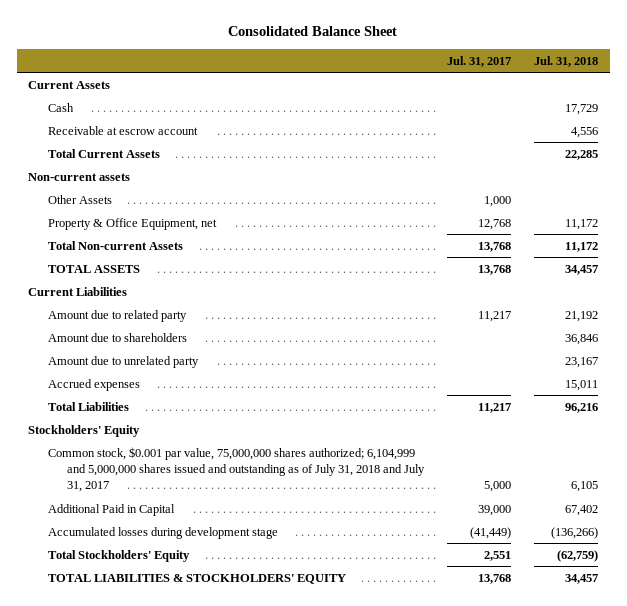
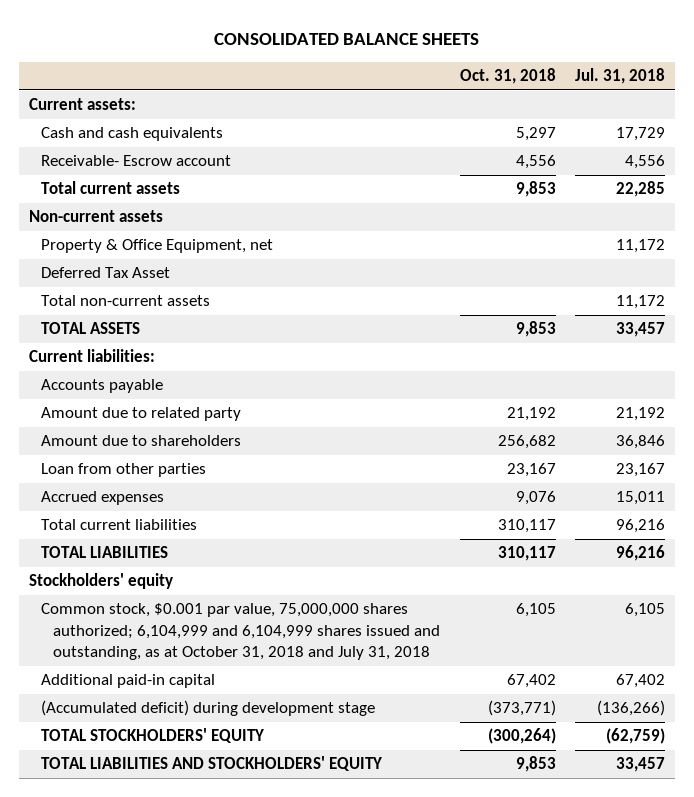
[228,26,398,37] Consolidated Balance Sheet -> [214,32,480,45] CONSOLIDATED BALANCE SHEETS
[447,55,512,67] Jul. 31, 2017 -> none
none -> [459,68,556,85] Oct. 31, 2018
[28,80,111,89] Current Assets -> [28,98,136,111] Current assets:
[47,102,74,112] Cash -> [41,127,224,142] Cash and cash equivalents
[47,125,198,135] Receivable at escrow account -> [41,155,232,167] Receivable- Escrow account
[47,148,160,158] Total Current Assets -> [41,181,181,195] Total current assets
[47,194,112,204] Other Assets -> none
none -> [41,267,171,279] Deferred Tax Asset
[47,240,183,250] Total Non-current Assets -> [41,295,211,307] Total non-current assets
[565,264,599,275] 34,457 -> [616,322,666,338] 33,457
[28,286,128,296] Current Liabilities -> [28,349,155,363] Current liabilities:
none -> [41,379,164,394] Accounts payable
[47,355,199,368] Amount due to unrelated party -> [41,463,207,478] Loan from other parties
none -> [41,519,198,531] Total current liabilities
[47,401,129,411] Total Liabilities -> [41,546,169,559] TOTAL LIABILITIES
[28,424,141,437] Stockholders' Equity -> [28,573,173,590] Stockholders' equity
[47,446,426,493] Common stock, $0.001 par value, 75,000,000 shares authorized; 6,104,999 and 5,000,000 shares issued and outstanding as of July 31, 2018 and July 31, 2017 -> [41,603,441,661] Common stock, $0.001 par value, 75,000,000 shares authorized; 6,104,999 and 6,104,999 shares issued and outstanding, as at October 31, 2018 and July 31, 2018
[47,503,175,516] Additional Paid in Capital -> [41,674,216,689] Additional paid-in capital
[47,526,278,539] Accumulated losses during development stage -> [41,700,376,717] (Accumulated deficit) during development stage
[47,549,190,562] Total Stockholders' Equity -> [41,728,265,744] TOTAL STOCKHOLDERS' EQUITY
[47,573,346,584] TOTAL LIABILITIES & STOCKHOLDERS' EQUITY -> [41,756,383,772] TOTAL LIABILITIES AND STOCKHOLDERS' EQUITY
[565,573,599,584] 34,457 -> [616,757,666,773] 33,457

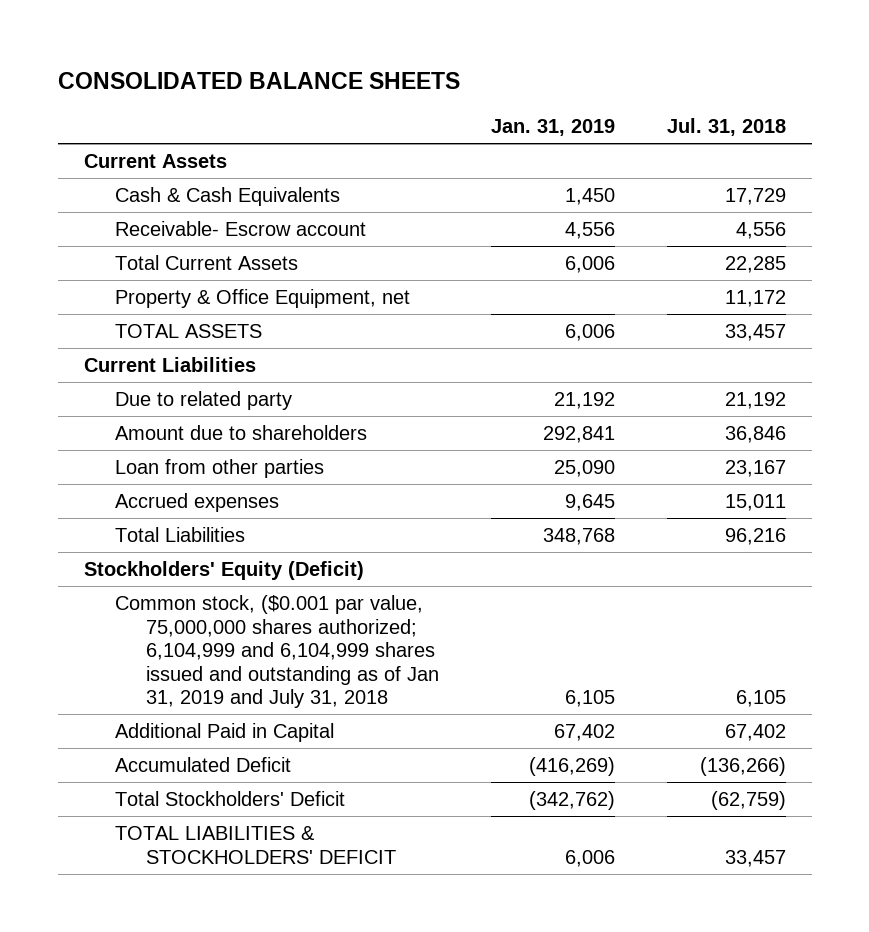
[459,68,556,85] Oct. 31, 2018 -> none
none -> [490,118,615,136] Jan. 31, 2019
[28,98,136,111] Current assets: -> [83,154,227,169] Current Assets
[41,127,224,142] Cash and cash equivalents -> [114,187,340,207] Cash & Cash Equivalents
[28,210,163,223] Non-current assets -> none
[41,181,181,195] Total current assets -> [114,255,298,271] Total Current Assets
[41,267,171,279] Deferred Tax Asset -> none
[41,295,211,307] Total non-current assets -> none
[41,379,164,394] Accounts payable -> none
[28,349,155,363] Current liabilities: -> [83,357,256,373] Current Liabilities
[41,407,242,422] Amount due to related party -> [114,391,292,411] Due to related party
[41,519,198,531] Total current liabilities -> none
[41,546,169,559] TOTAL LIABILITIES -> [114,527,245,543] Total Liabilities
[28,573,173,590] Stockholders' equity -> [83,561,364,581] Stockholders' Equity (Deficit)
[41,603,441,661] Common stock, $0.001 par value, 75,000,000 shares authorized; 6,104,999 and 6,104,999 shares issued and outstanding, as at October 31, 2018 and July 31, 2018 -> [114,595,439,709] Common stock, ($0.001 par value, 75,000,000 shares authorized; 6,104,999 and 6,104,999 shares issued and outstanding as of Jan 31, 2019 and July 31, 2018
[41,674,216,689] Additional paid-in capital -> [114,723,334,743] Additional Paid in Capital
[41,700,376,717] (Accumulated deficit) during development stage -> [114,757,291,773] Accumulated Deficit
[41,728,265,744] TOTAL STOCKHOLDERS' EQUITY -> [114,791,345,807] Total Stockholders' Deficit
[41,756,383,772] TOTAL LIABILITIES AND STOCKHOLDERS' EQUITY -> [114,826,396,864] TOTAL LIABILITIES & STOCKHOLDERS' DEFICIT

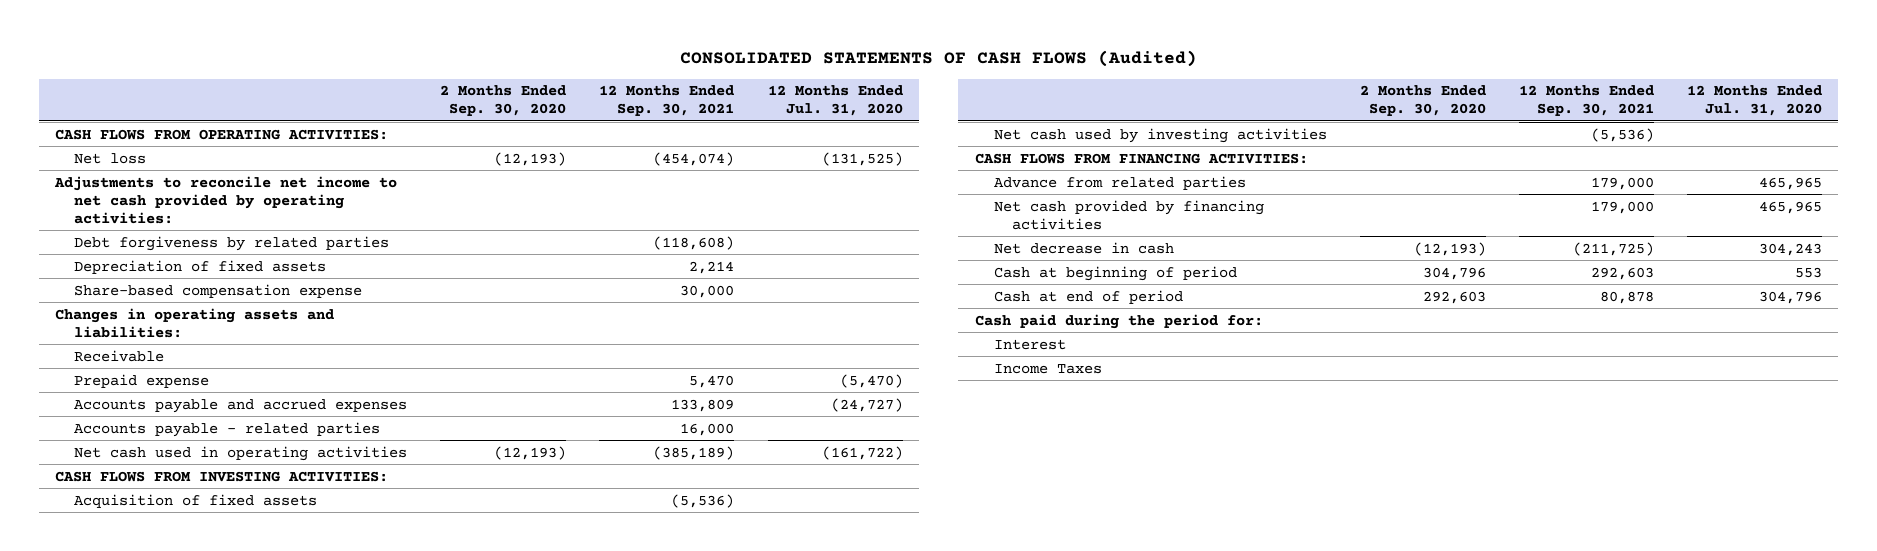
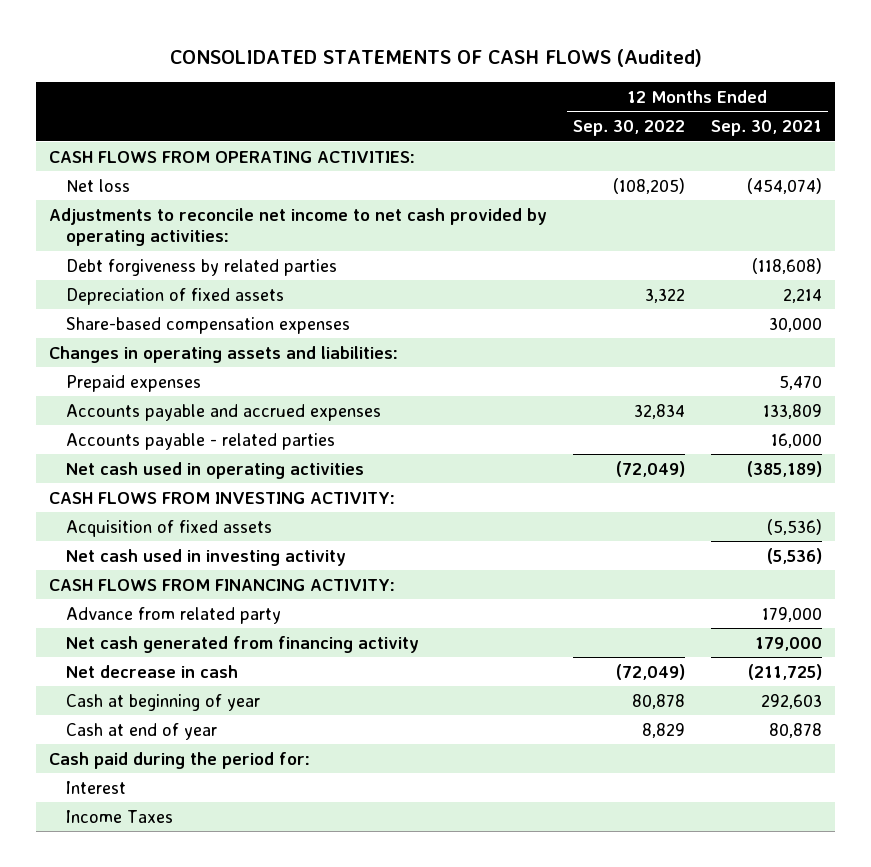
[440,85,567,117] 2 Months Ended Sep. 30, 2020 -> none
[767,85,903,117] 12 Months Ended Jul. 31, 2020 -> none
none -> [573,120,686,137] Sep. 30, 2022
[74,283,363,298] Share-based compensation expense -> [65,316,350,334] Share-based compensation expenses
[74,349,165,362] Receivable -> none
[74,373,210,388] Prepaid expense -> [65,374,201,392] Prepaid expenses
[55,470,389,482] CASH FLOWS FROM INVESTING ACTIVITIES: -> [49,491,396,504] CASH FLOWS FROM INVESTING ACTIVITY:
[993,127,1327,143] Net cash used by investing activities -> [65,548,346,566] Net cash used in investing activity
[974,152,1308,164] CASH FLOWS FROM FINANCING ACTIVITIES: -> [49,578,396,591] CASH FLOWS FROM FINANCING ACTIVITY:
[993,175,1246,190] Advance from related parties -> [65,606,281,624] Advance from related party
[993,199,1264,230] Net cash provided by financing activities -> [65,635,419,653] Net cash generated from financing activity
[993,265,1237,281] Cash at beginning of period -> [65,693,260,711] Cash at beginning of year
[993,289,1183,304] Cash at end of period -> [65,722,217,740] Cash at end of year

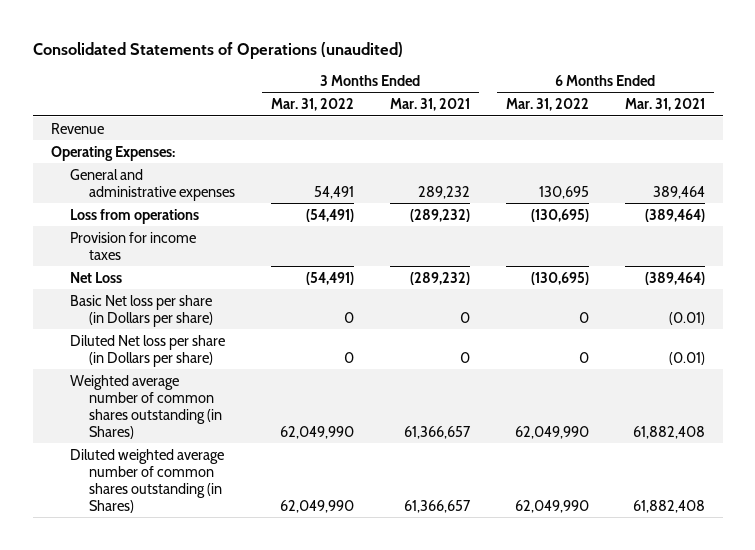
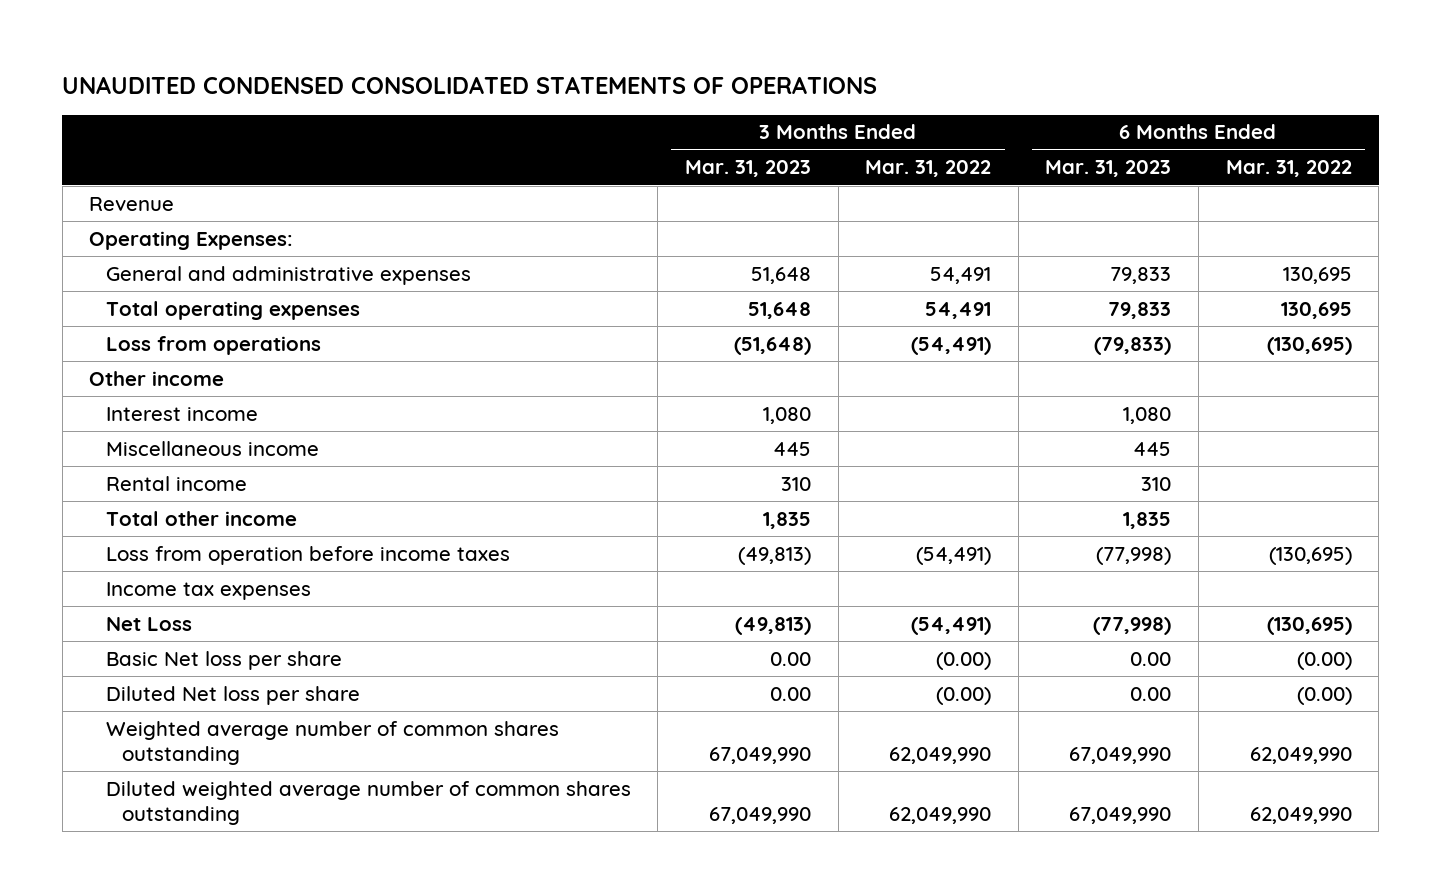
[32,42,403,60] Consolidated Statements of Operations (unaudited) -> [62,76,878,95] UNAUDITED CONDENSED CONSOLIDATED STATEMENTS OF OPERATIONS
[389,98,470,112] Mar. 31, 2021 -> none
[624,98,705,112] Mar. 31, 2021 -> none
none -> [684,160,811,178] Mar. 31, 2023
none -> [1045,160,1172,178] Mar. 31, 2023
none -> [105,300,360,320] Total operating expenses
none -> [89,370,225,386] Other income
none -> [105,406,258,421] Interest income
none -> [105,440,319,456] Miscellaneous income
none -> [105,475,247,491] Rental income
none -> [105,510,297,526] Total other income
none -> [105,545,510,565] Loss from operation before income taxes
[69,231,196,260] Provision for income taxes -> [105,581,311,600] Income tax expenses
[69,294,213,327] Basic Net loss per share (in Dollars per share) -> [105,650,342,670] Basic Net loss per share
[343,311,354,323] 0 -> [936,651,992,670] (0.00)
[578,311,589,323] 0 -> [1296,651,1352,670] (0.00)
[69,334,225,367] Diluted Net loss per share (in Dollars per share) -> [105,685,360,705] Diluted Net loss per share
[343,351,354,363] 0 -> [936,686,992,705] (0.00)
[578,351,589,363] 0 -> [1296,686,1352,705] (0.00)
[69,374,222,439] Weighted average number of common shares outstanding (in Shares) -> [105,720,559,765] Weighted average number of common shares outstanding
[69,448,224,513] Diluted weighted average number of common shares outstanding (in Shares) -> [105,780,631,825] Diluted weighted average number of common shares outstanding

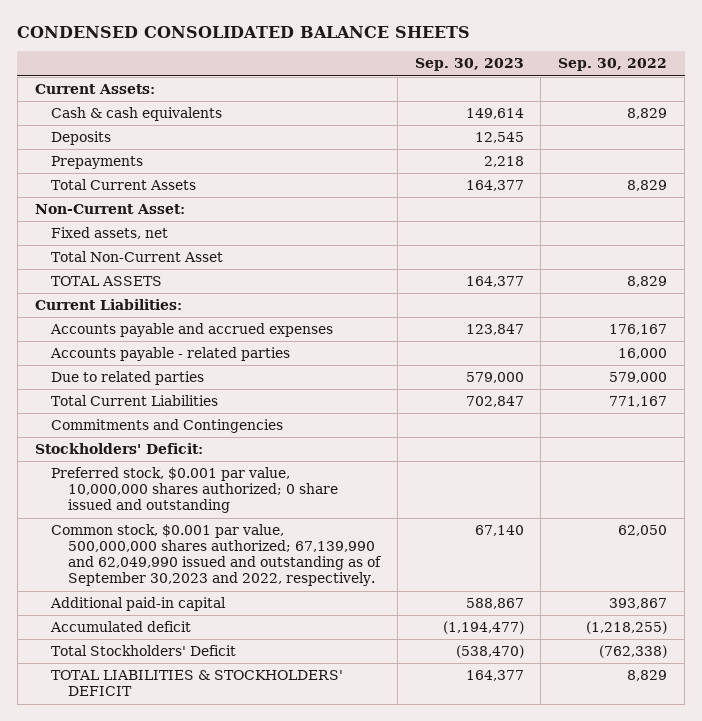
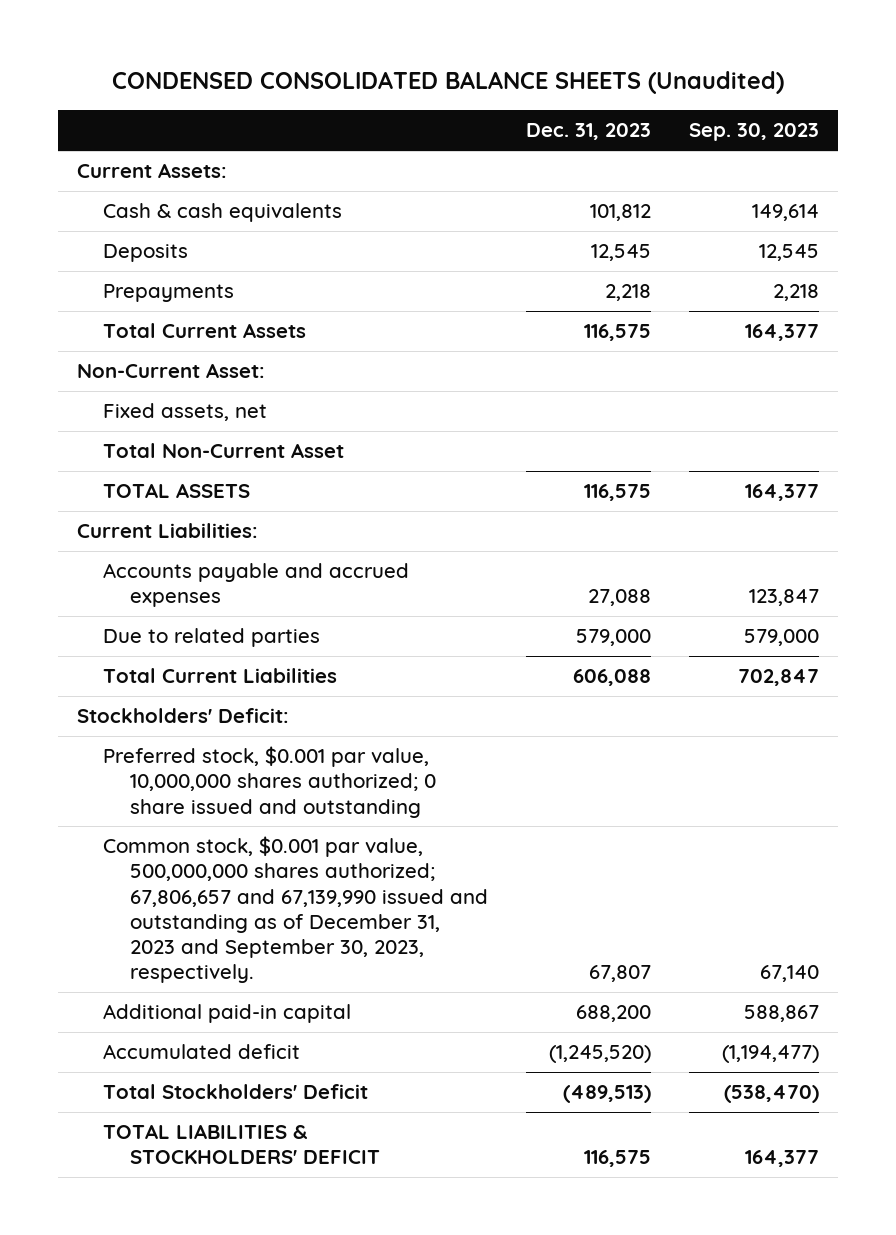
[17,26,471,39] CONDENSED CONSOLIDATED BALANCE SHEETS -> [111,71,784,95] CONDENSED CONSOLIDATED BALANCE SHEETS (Unaudited)
[558,58,668,72] Sep. 30, 2022 -> none
none -> [526,123,652,141] Dec. 31, 2023
[50,347,291,362] Accounts payable - related parties -> none
[51,419,284,434] Commitments and Contingencies -> none
[51,524,382,587] Common stock, $0.001 par value, 500,000,000 shares authorized; 67,139,990 and 62,049,990 issued and outstanding as of September 30,2023 and 2022, respectively. -> [103,836,489,983] Common stock, $0.001 par value, 500,000,000 shares authorized; 67,806,657 and 67,139,990 issued and outstanding as of December 31, 2023 and September 30, 2023, respectively.

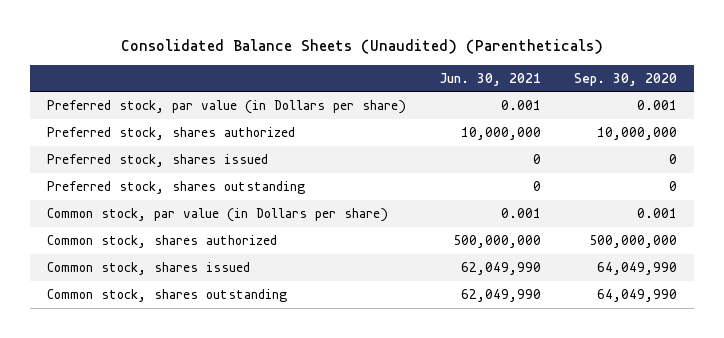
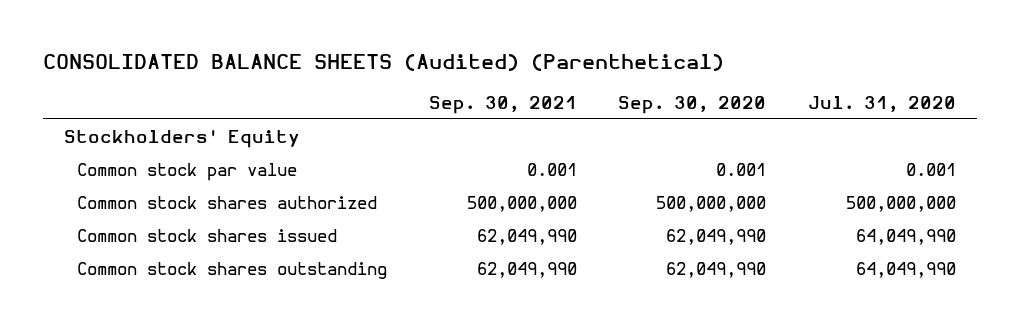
[121,38,604,54] Consolidated Balance Sheets (Unaudited) (Parentheticals) -> [42,54,724,72] CONSOLIDATED BALANCE SHEETS (Audited) (Parenthetical)
[439,72,541,86] Jun. 30, 2021 -> none
none -> [428,95,577,114] Sep. 30, 2021
none -> [807,95,956,112] Jul. 31, 2020
[46,100,406,115] Preferred stock, par value (in Dollars per share) -> none
[46,127,295,141] Preferred stock, shares authorized -> none
[46,154,268,168] Preferred stock, shares issued -> none
[46,181,305,195] Preferred stock, shares outstanding -> none
none -> [63,129,300,148] Stockholders' Equity
[46,208,388,223] Common stock, par value (in Dollars per share) -> [77,162,298,181] Common stock par value
[46,235,277,249] Common stock, shares authorized -> [77,195,378,209] Common stock shares authorized
[46,262,250,276] Common stock, shares issued -> [77,228,338,242] Common stock shares issued
[597,262,678,276] 64,049,990 -> [666,228,767,245] 62,049,990
[46,289,287,303] Common stock, shares outstanding -> [77,261,388,279] Common stock shares outstanding
[597,289,678,303] 64,049,990 -> [666,261,767,278] 62,049,990

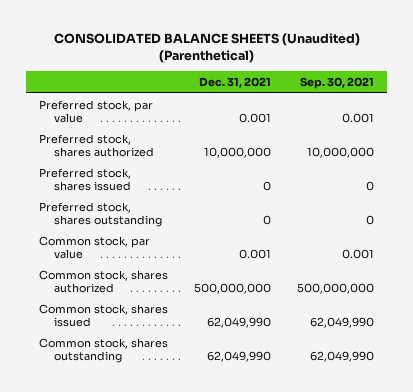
[42,54,724,72] CONSOLIDATED BALANCE SHEETS (Audited) (Parenthetical) -> [53,33,360,64] CONSOLIDATED BALANCE SHEETS (Unaudited) (Parenthetical)
[618,95,767,114] Sep. 30, 2020 -> none
[807,95,956,112] Jul. 31, 2020 -> none
none -> [199,77,272,89] Dec. 31, 2021
[63,129,300,148] Stockholders' Equity -> none
none -> [39,99,154,123] Preferred stock, par value
none -> [39,133,155,157] Preferred stock, shares authorized
none -> [39,167,132,191] Preferred stock, shares issued
none -> [39,201,163,227] Preferred stock, shares outstanding
[77,162,298,181] Common stock par value -> [39,235,151,259] Common stock, par value
[77,195,378,209] Common stock shares authorized -> [39,269,169,293] Common stock, shares authorized
[77,228,338,242] Common stock shares issued -> [39,303,169,327] Common stock, shares issued
[77,261,388,279] Common stock shares outstanding -> [39,337,169,363] Common stock, shares outstanding

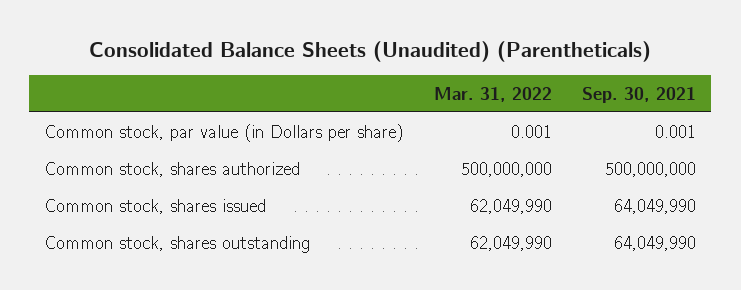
[53,33,360,64] CONSOLIDATED BALANCE SHEETS (Unaudited) (Parenthetical) -> [89,41,652,63] Consolidated Balance Sheets (Unaudited) (Parentheticals)
[199,77,272,89] Dec. 31, 2021 -> none
none -> [433,86,552,102] Mar. 31, 2022
[39,99,154,123] Preferred stock, par value -> none
[39,133,155,157] Preferred stock, shares authorized -> none
[39,167,132,191] Preferred stock, shares issued -> none
[39,201,163,227] Preferred stock, shares outstanding -> none
[39,235,151,259] Common stock, par value -> [44,123,404,142] Common stock, par value (in Dollars per share)
[309,316,374,328] 62,049,990 -> [614,198,697,214] 64,049,990
[309,350,374,362] 62,049,990 -> [614,235,697,251] 64,049,990

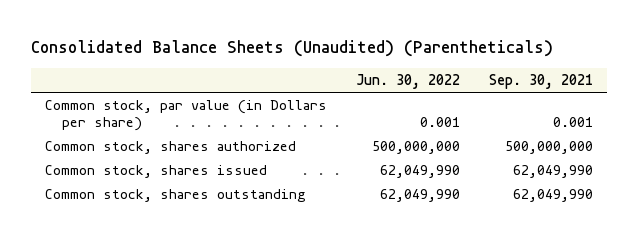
[433,86,552,102] Mar. 31, 2022 -> none
none -> [355,74,460,90] Jun. 30, 2022
[614,198,697,214] 64,049,990 -> [512,165,593,179] 62,049,990
[614,235,697,251] 64,049,990 -> [512,189,593,203] 62,049,990

